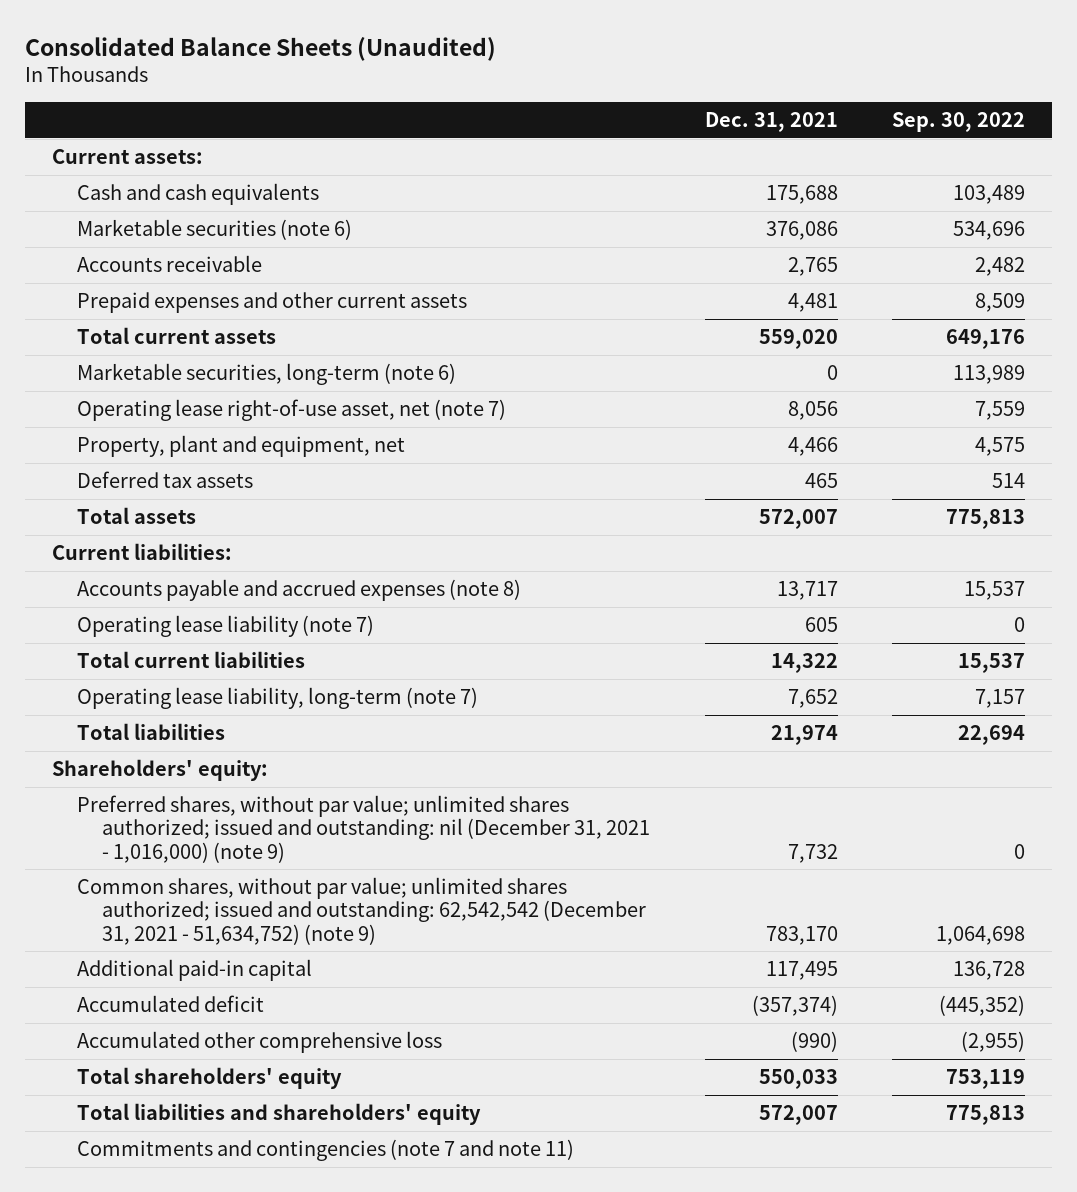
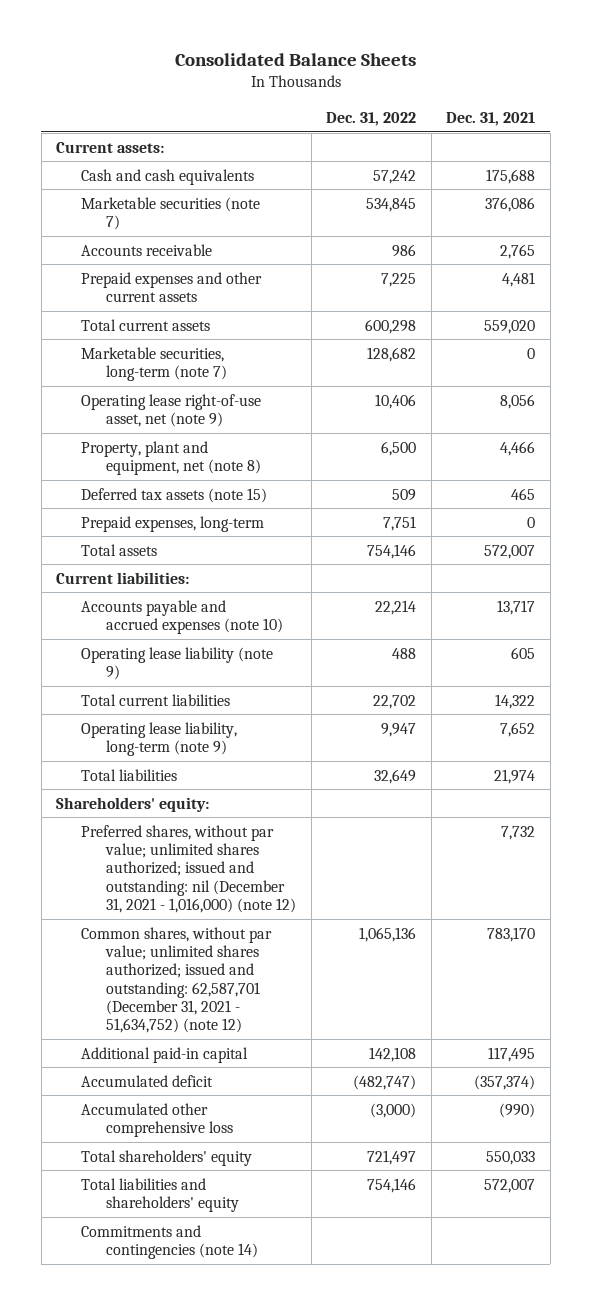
[24,36,496,61] Consolidated Balance Sheets (Unaudited) -> [174,52,416,66] Consolidated Balance Sheets
[892,112,1026,133] Sep. 30, 2022 -> none
none -> [326,111,417,126] Dec. 31, 2022
[77,218,353,240] Marketable securities (note 6) -> [81,196,261,230] Marketable securities (note 7)
[77,362,457,385] Marketable securities, long-term (note 6) -> [81,346,228,381] Marketable securities, long-term (note 7)
[77,398,507,421] Operating lease right-of-use asset, net (note 7) -> [81,393,262,427] Operating lease right-of-use asset, net (note 9)
[77,434,406,457] Property, plant and equipment, net -> [81,440,262,475] Property, plant and equipment, net (note 8)
[77,470,254,488] Deferred tax assets -> [81,487,268,503] Deferred tax assets (note 15)
none -> [81,515,265,532] Prepaid expenses, long-term
[77,578,522,601] Accounts payable and accrued expenses (note 8) -> [81,599,284,634] Accounts payable and accrued expenses (note 10)
[77,614,375,637] Operating lease liability (note 7) -> [81,646,274,680] Operating lease liability (note 9)
[77,686,479,709] Operating lease liability, long-term (note 7) -> [81,721,238,756] Operating lease liability, long-term (note 9)
[77,794,651,863] Preferred shares, without par value; unlimited shares authorized; issued and outstanding: nil (December 31, 2021 - 1,016,000) (note 9) -> [81,824,297,913] Preferred shares, without par value; unlimited shares authorized; issued and outstanding: nil (December 31, 2021 - 1,016,000) (note 12)
[77,876,647,945] Common shares, without par value; unlimited shares authorized; issued and outstanding: 62,542,542 (December 31, 2021 - 51,634,752) (note 9) -> [81,926,273,1034] Common shares, without par value; unlimited shares authorized; issued and outstanding: 62,587,701 (December 31, 2021 - 51,634,752) (note 12)
[77,1138,575,1161] Commitments and contingencies (note 7 and note 11) -> [81,1224,259,1259] Commitments and contingencies (note 14)

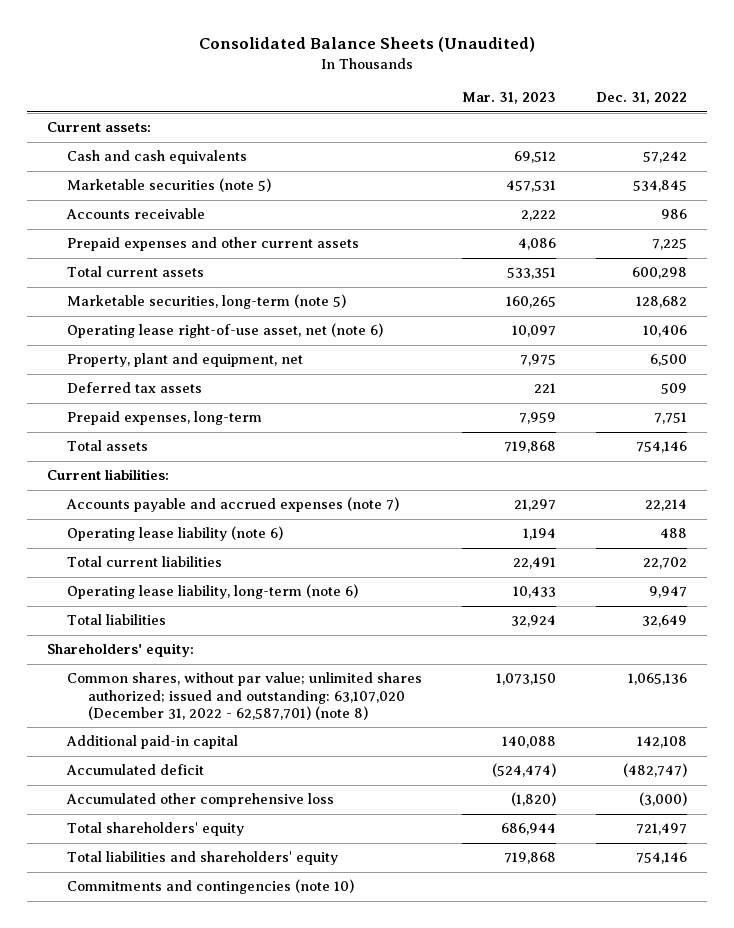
[174,52,416,66] Consolidated Balance Sheets -> [198,37,535,53] Consolidated Balance Sheets (Unaudited)
[446,111,536,126] Dec. 31, 2021 -> none
none -> [462,92,557,105] Mar. 31, 2023
[81,196,261,230] Marketable securities (note 7) -> [67,178,272,193] Marketable securities (note 5)
[81,346,228,381] Marketable securities, long-term (note 7) -> [67,294,347,310] Marketable securities, long-term (note 5)
[81,393,262,427] Operating lease right-of-use asset, net (note 9) -> [67,323,384,339] Operating lease right-of-use asset, net (note 6)
[81,440,262,475] Property, plant and equipment, net (note 8) -> [67,353,304,368] Property, plant and equipment, net
[81,487,268,503] Deferred tax assets (note 15) -> [67,382,203,394] Deferred tax assets
[81,599,284,634] Accounts payable and accrued expenses (note 10) -> [66,497,400,513] Accounts payable and accrued expenses (note 7)
[81,646,274,680] Operating lease liability (note 9) -> [67,526,284,542] Operating lease liability (note 6)
[81,721,238,756] Operating lease liability, long-term (note 9) -> [67,584,359,600] Operating lease liability, long-term (note 6)
[81,824,297,913] Preferred shares, without par value; unlimited shares authorized; issued and outstanding: nil (December 31, 2021 - 1,016,000) (note 12) -> none
[81,926,273,1034] Common shares, without par value; unlimited shares authorized; issued and outstanding: 62,587,701 (December 31, 2021 - 51,634,752) (note 12) -> [67,672,423,721] Common shares, without par value; unlimited shares authorized; issued and outstanding: 63,107,020 (December 31, 2022 - 62,587,701) (note 8)
[81,1224,259,1259] Commitments and contingencies (note 14) -> [67,879,355,895] Commitments and contingencies (note 10)

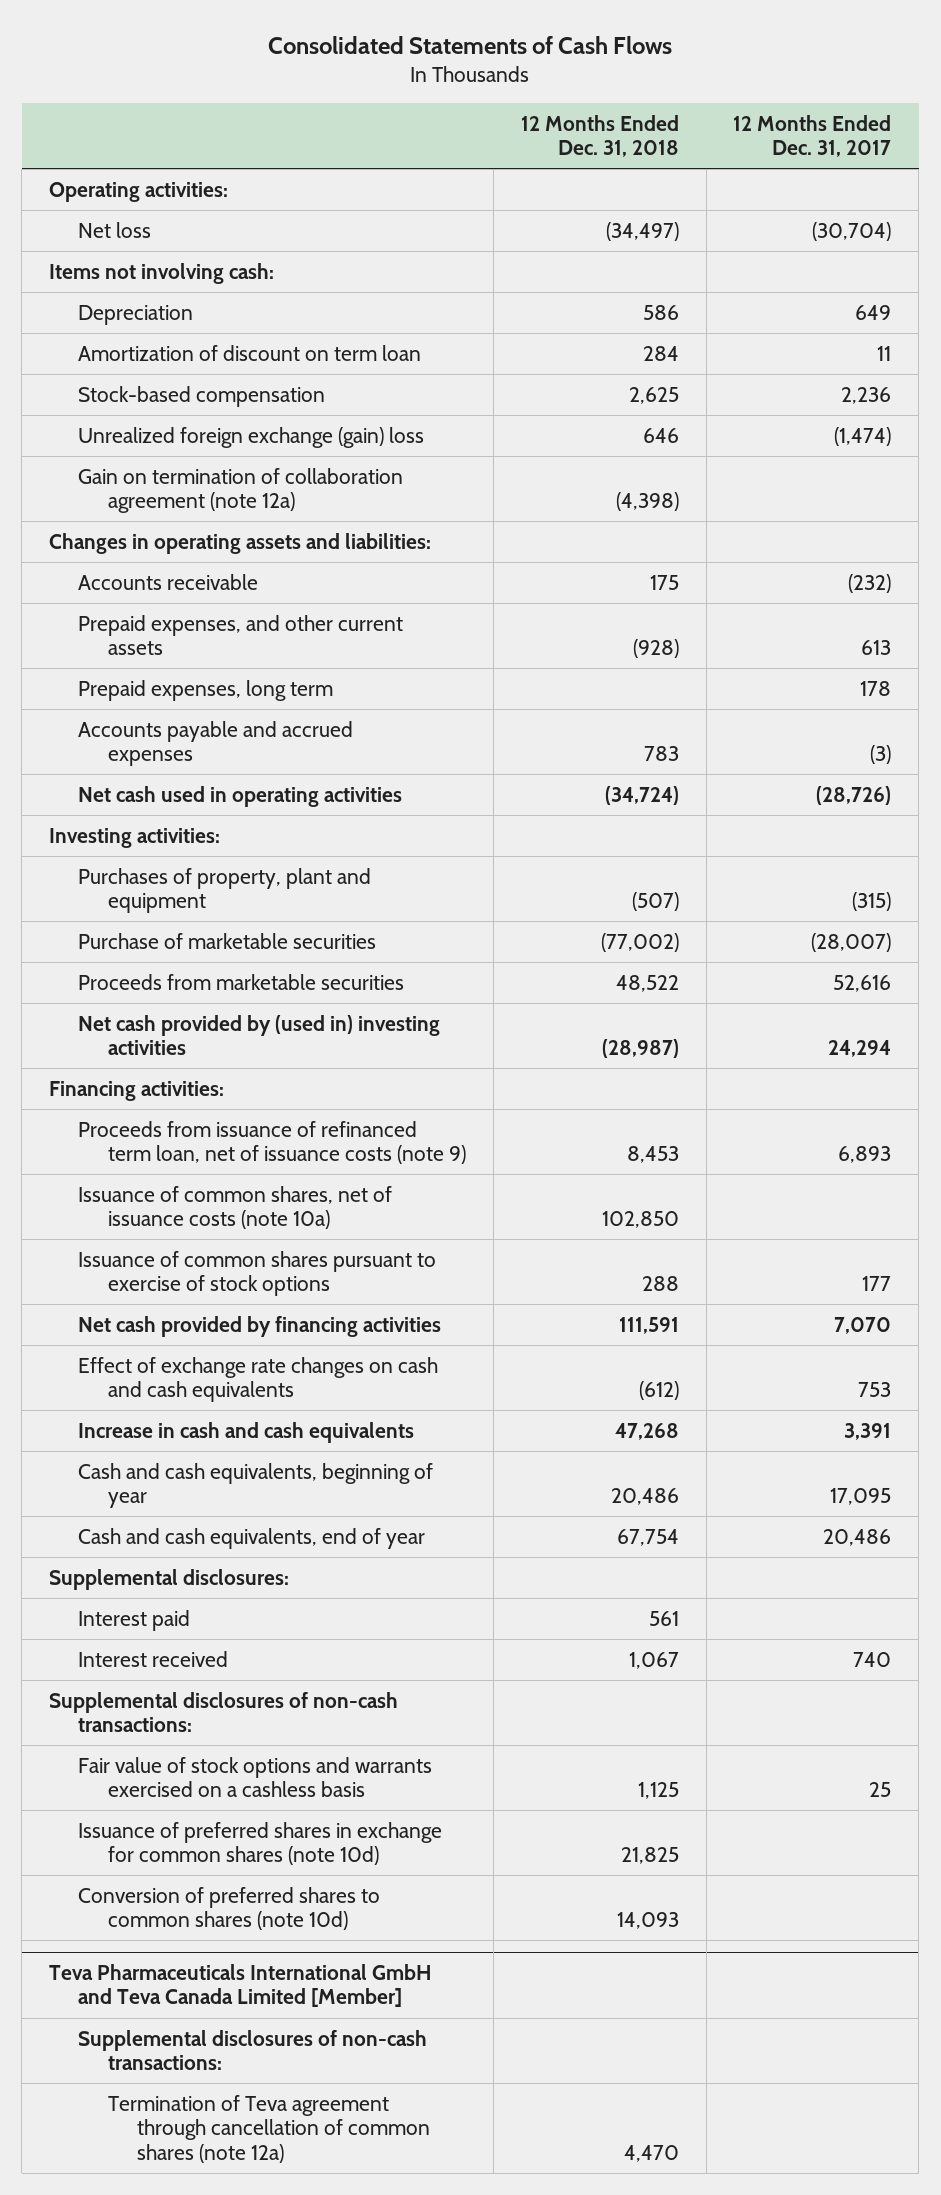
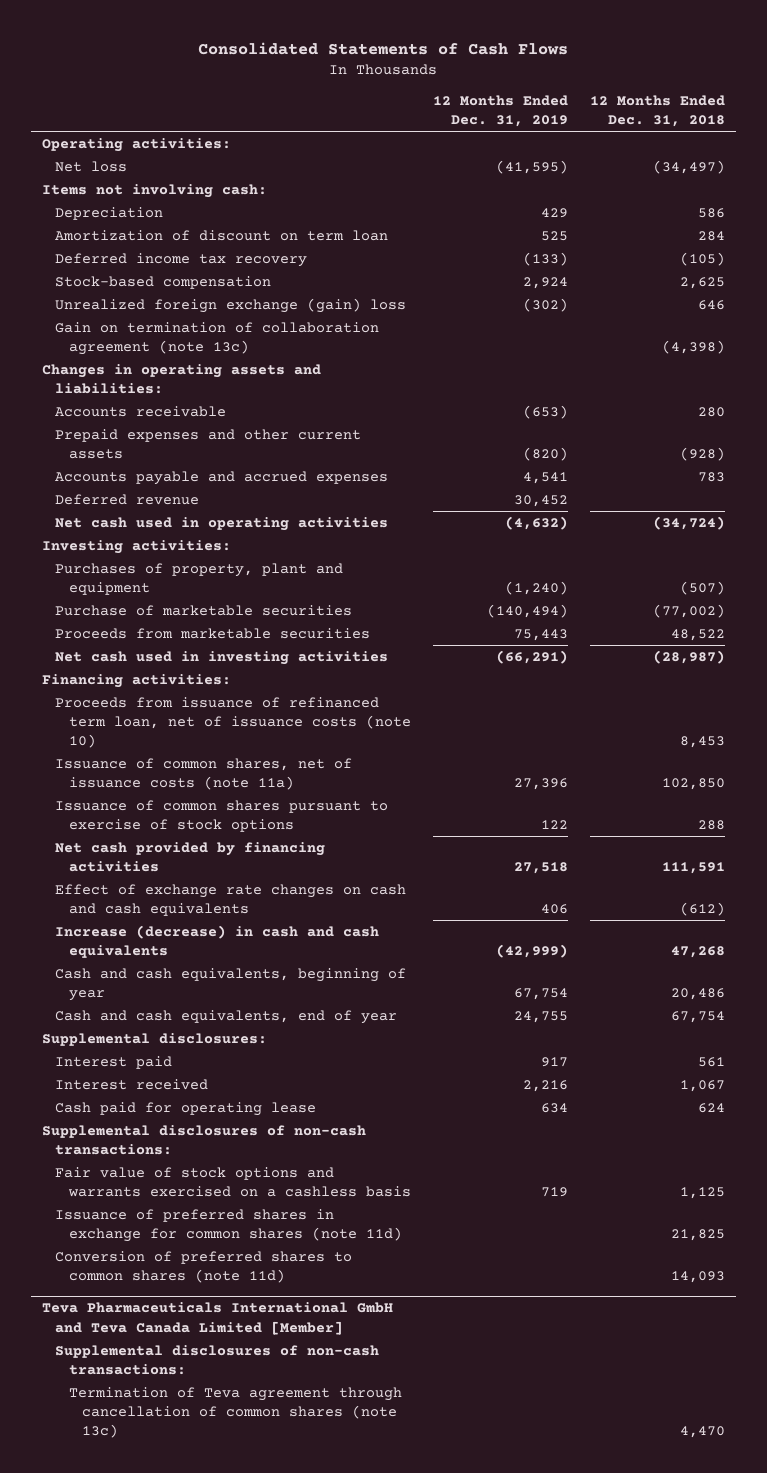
[733,114,892,158] 12 Months Ended Dec. 31, 2017 -> none
none -> [433,94,569,127] 12 Months Ended Dec. 31, 2019
none -> [55,252,308,267] Deferred income tax recovery
[78,467,404,514] Gain on termination of collaboration agreement (note 12a) -> [55,321,380,356] Gain on termination of collaboration agreement (note 13c)
[78,679,334,701] Prepaid expenses, long term -> none
[649,574,679,590] 175 -> [698,406,726,417] 280
[78,614,404,656] Prepaid expenses, and other current assets -> [55,428,362,460] Prepaid expenses and other current assets
none -> [55,493,200,505] Deferred revenue
[78,1014,441,1056] Net cash provided by (used in) investing activities -> [55,650,389,665] Net cash used in investing activities
[78,1120,466,1165] Proceeds from issuance of refinanced term loan, net of issuance costs (note 9) -> [55,696,411,749] Proceeds from issuance of refinanced term loan, net of issuance costs (note 10)
[78,1185,393,1230] Issuance of common shares, net of issuance costs (note 10a) -> [55,757,353,791] Issuance of common shares, net of issuance costs (note 11a)
[78,1421,415,1443] Increase in cash and cash equivalents -> [55,924,380,959] Increase (decrease) in cash and cash equivalents
none -> [55,1101,317,1116] Cash paid for operating lease
[78,1821,443,1866] Issuance of preferred shares in exchange for common shares (note 10d) -> [55,1208,402,1243] Issuance of preferred shares in exchange for common shares (note 11d)
[78,1886,381,1931] Conversion of preferred shares to common shares (note 10d) -> [55,1250,353,1284] Conversion of preferred shares to common shares (note 11d)
[107,2094,431,2163] Termination of Teva agreement through cancellation of common shares (note 12a) -> [68,1386,402,1439] Termination of Teva agreement through cancellation of common shares (note 13c)

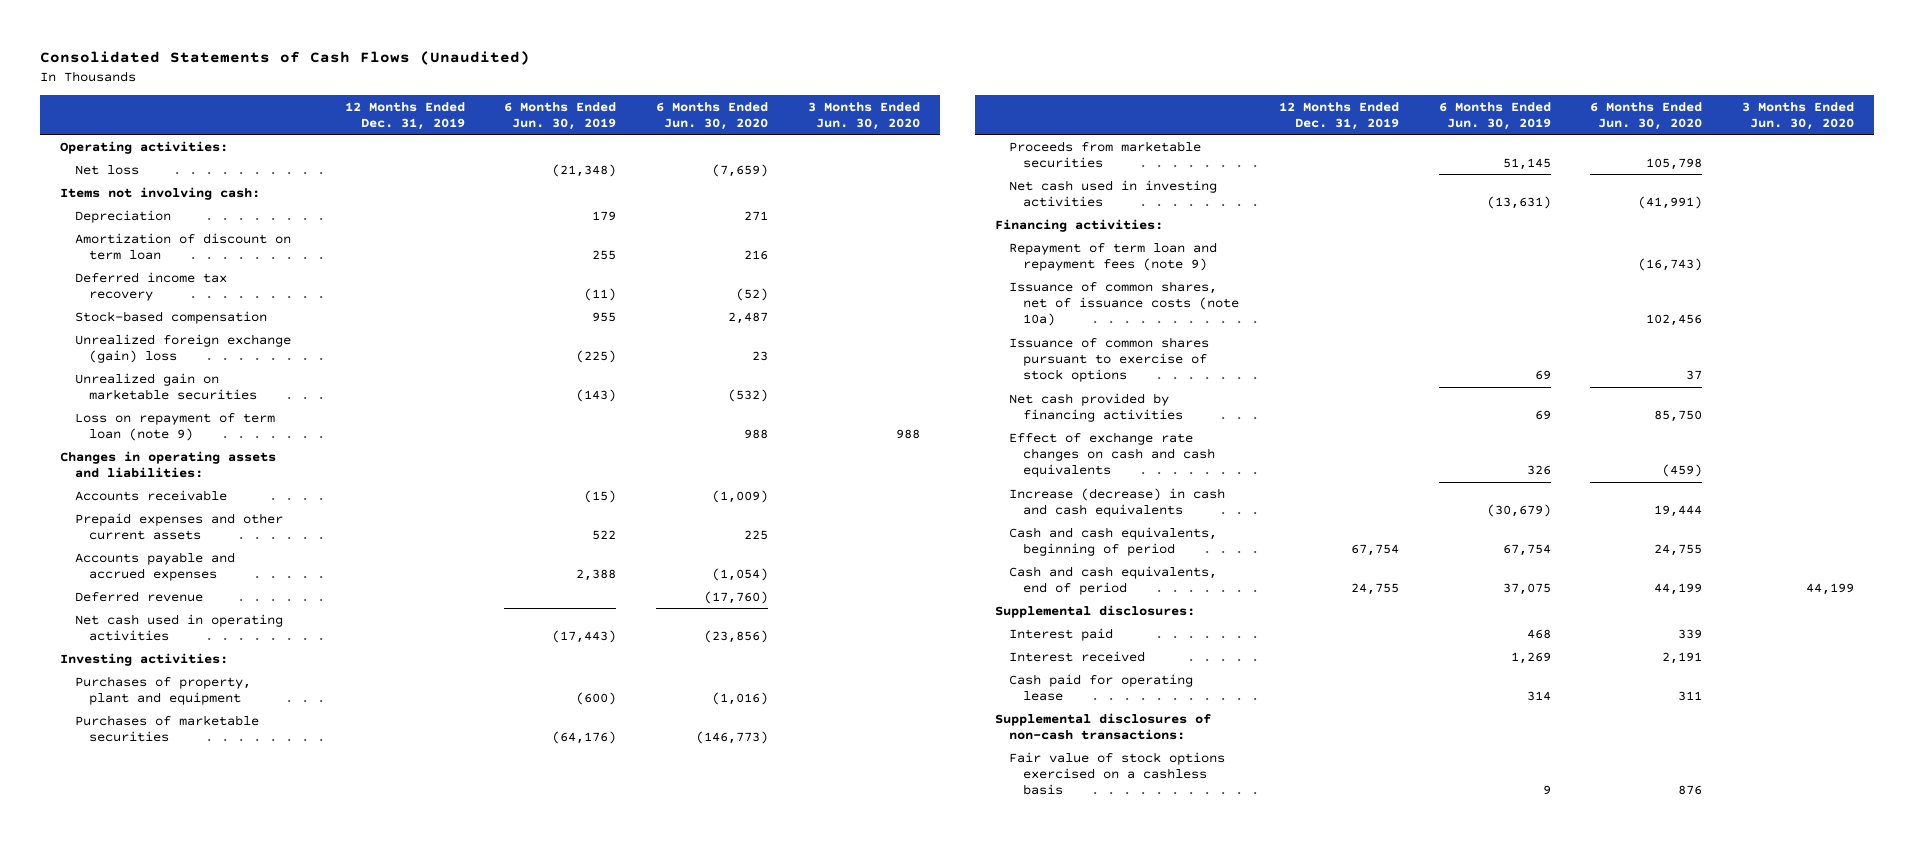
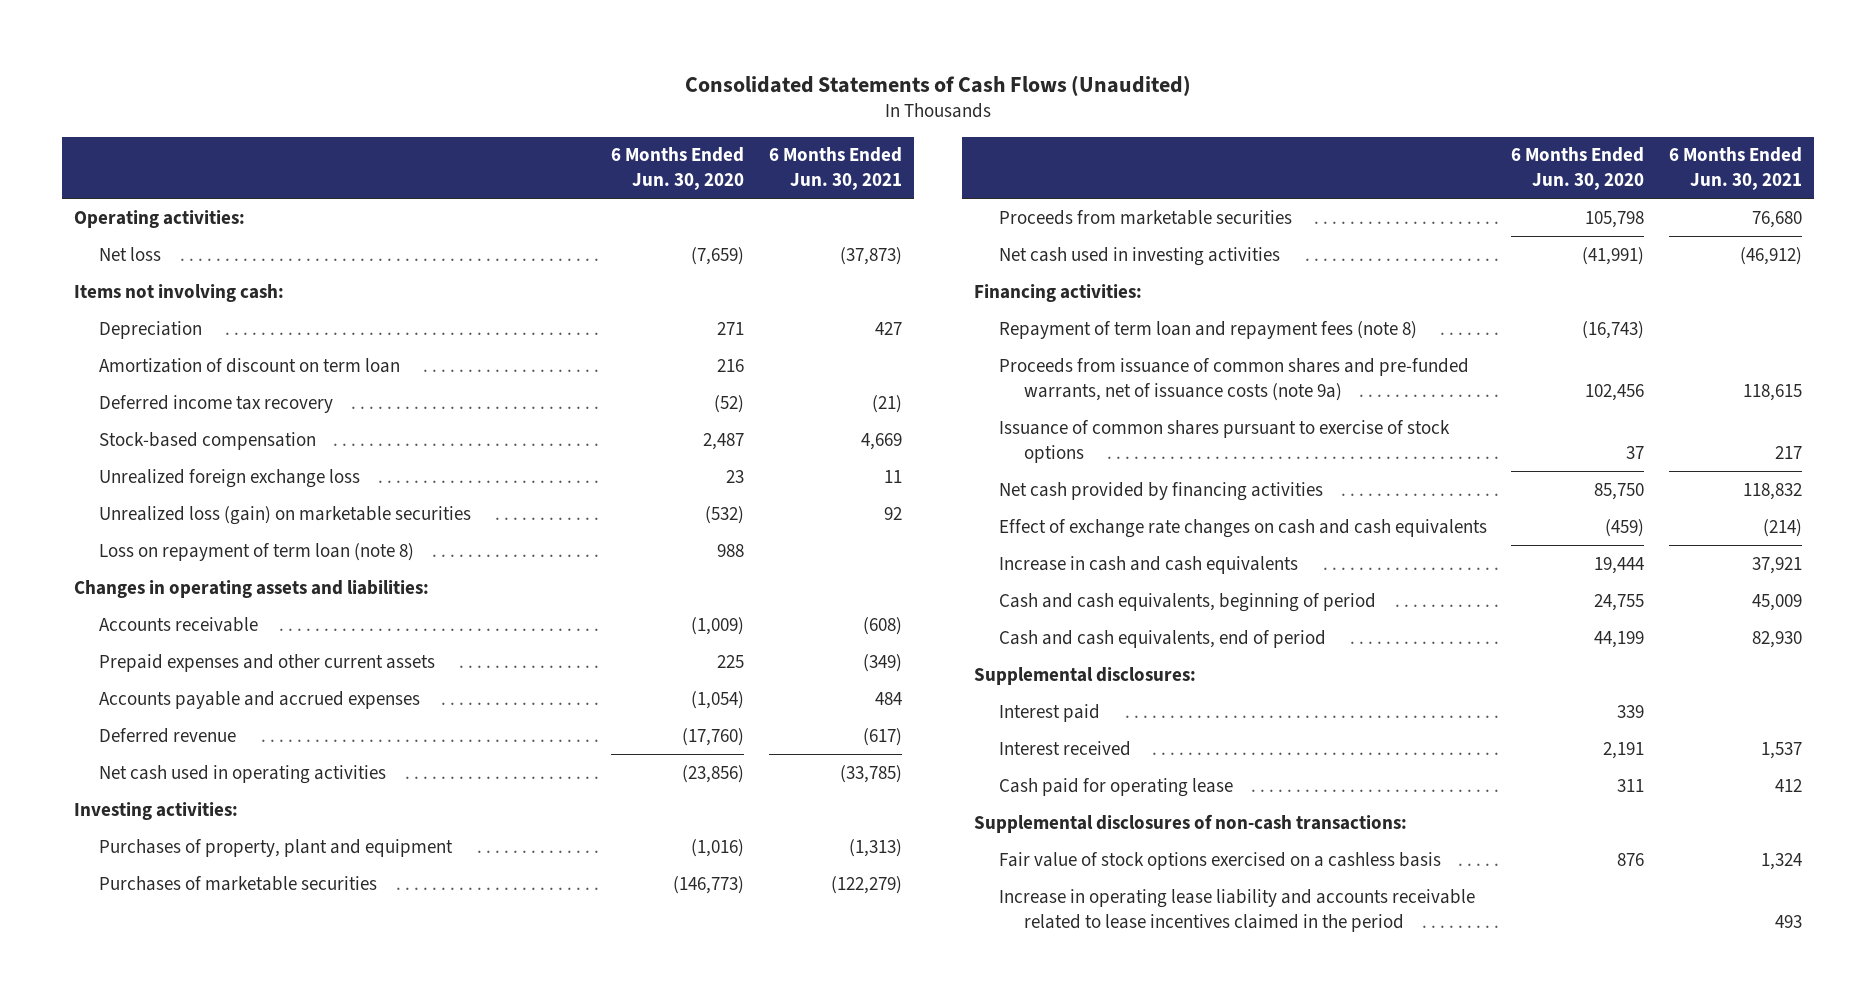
[344,101,465,130] 12 Months Ended Dec. 31, 2019 -> none
[504,101,617,130] 6 Months Ended Jun. 30, 2019 -> none
[807,101,920,130] 3 Months Ended Jun. 30, 2020 -> none
none -> [768,147,902,191] 6 Months Ended Jun. 30, 2021
[74,333,291,363] Unrealized foreign exchange (gain) loss -> [99,468,361,488] Unrealized foreign exchange loss
[74,372,258,400] Unrealized gain on marketable securities -> [99,505,472,525] Unrealized loss (gain) on marketable securities
[74,412,275,441] Loss on repayment of term loan (note 9) -> [99,542,415,561] Loss on repayment of term loan (note 8)
[1008,241,1217,271] Repayment of term loan and repayment fees (note 9) -> [998,320,1417,339] Repayment of term loan and repayment fees (note 8)
[1008,280,1240,327] Issuance of common shares, net of issuance costs (note 10a) -> [998,357,1469,401] Proceeds from issuance of common shares and pre-funded warrants, net of issuance costs (note 9a)
[1008,487,1225,517] Increase (decrease) in cash and cash equivalents -> [998,555,1298,574] Increase in cash and cash equivalents
none -> [998,888,1475,932] Increase in operating lease liability and accounts receivable related to lease incentives claimed in the period

